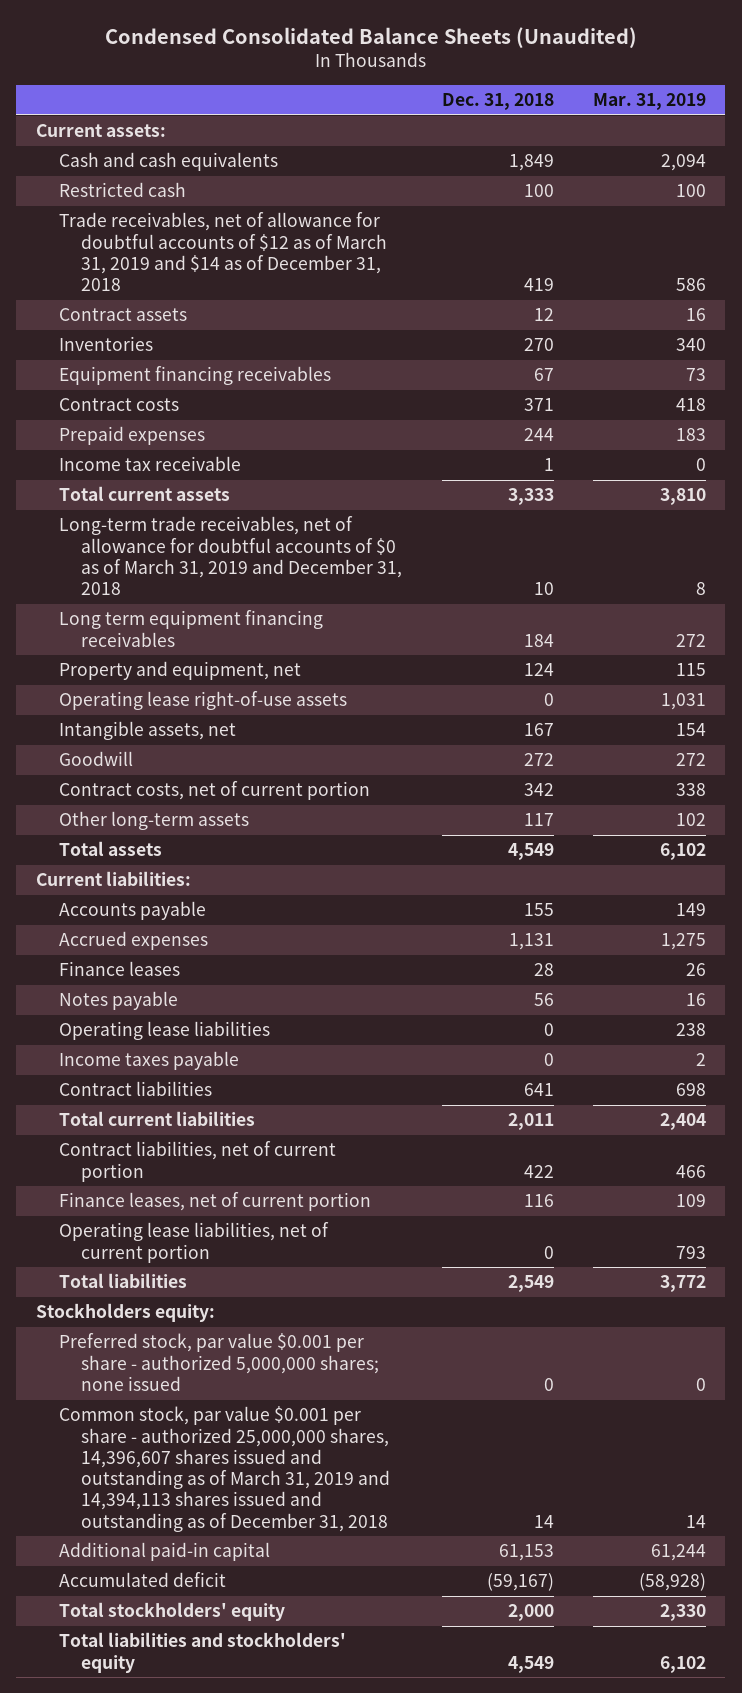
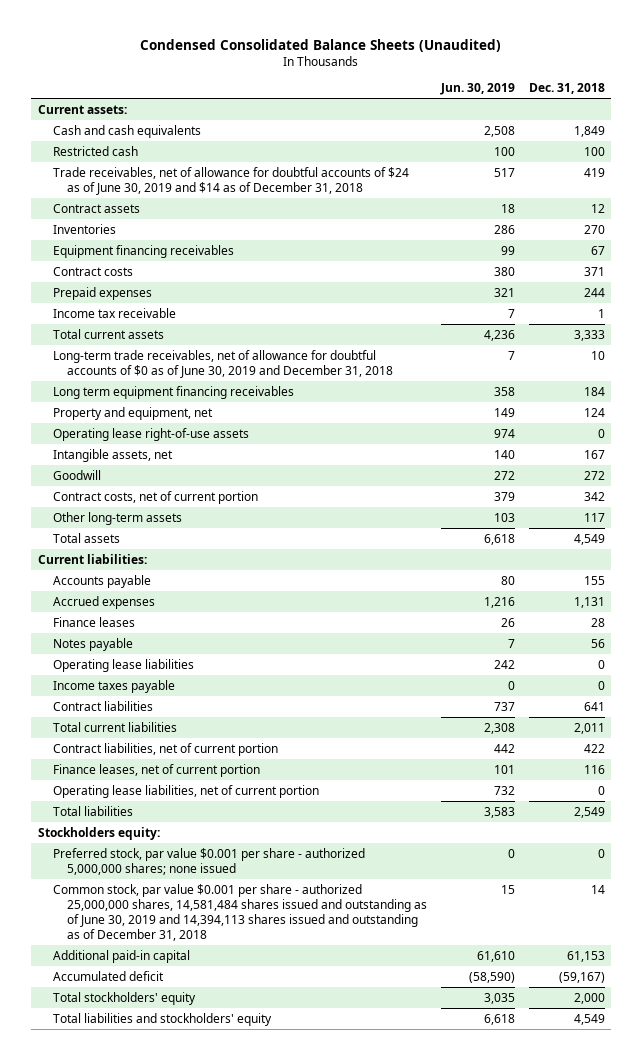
[592,92,706,110] Mar. 31, 2019 -> none
none -> [440,83,516,96] Jun. 30, 2019
[58,212,388,292] Trade receivables, net of allowance for doubtful accounts of $12 as of March 31, 2019 and $14 as of December 31, 2018 -> [52,166,409,195] Trade receivables, net of allowance for doubtful accounts of $24 as of June 30, 2019 and $14 as of December 31, 2018
[58,516,403,596] Long-term trade receivables, net of allowance for doubtful accounts of $0 as of March 31, 2019 and December 31, 2018 -> [52,349,394,378] Long-term trade receivables, net of allowance for doubtful accounts of $0 as of June 30, 2019 and December 31, 2018
[58,1406,391,1532] Common stock, par value $0.001 per share - authorized 25,000,000 shares, 14,396,607 shares issued and outstanding as of March 31, 2019 and 14,394,113 shares issued and outstanding as of December 31, 2018 -> [52,883,428,942] Common stock, par value $0.001 per share - authorized 25,000,000 shares, 14,581,484 shares issued and outstanding as of June 30, 2019 and 14,394,113 shares issued and outstanding as of December 31, 2018

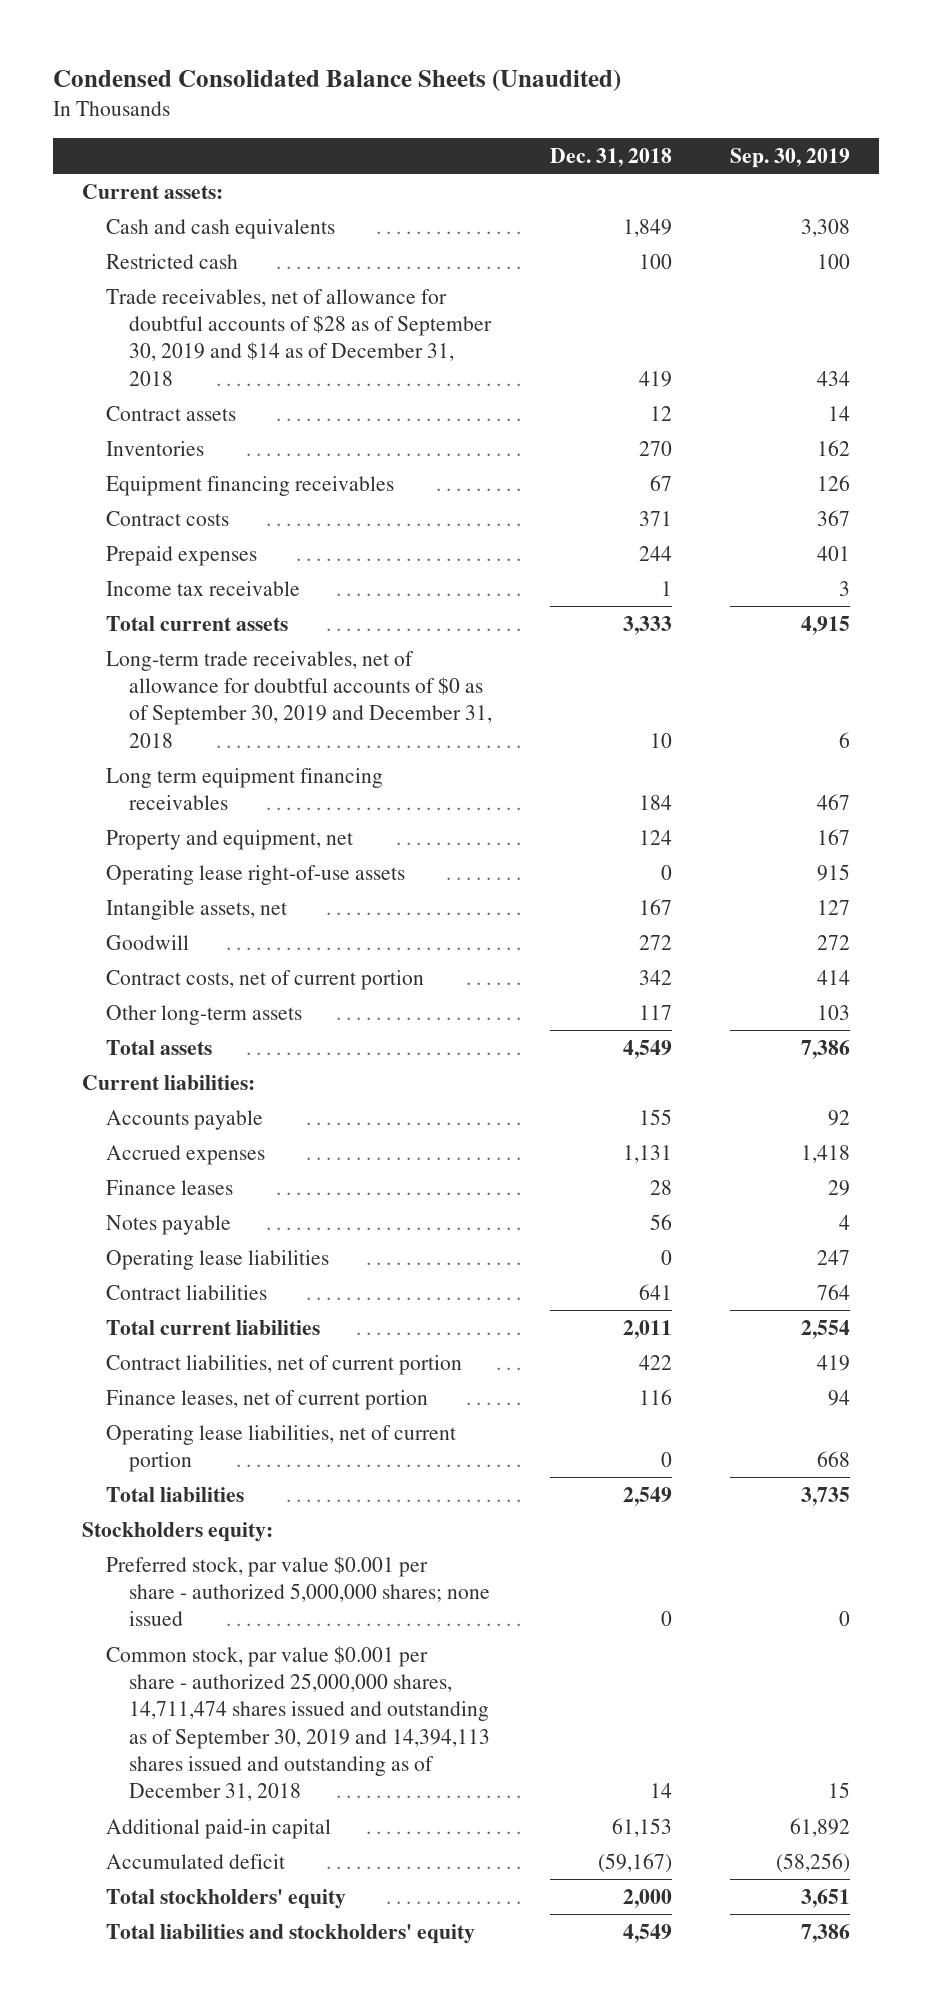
[440,83,516,96] Jun. 30, 2019 -> none
none -> [730,147,851,168] Sep. 30, 2019
[52,166,409,195] Trade receivables, net of allowance for doubtful accounts of $24 as of June 30, 2019 and $14 as of December 31, 2018 -> [105,288,492,386] Trade receivables, net of allowance for doubtful accounts of $28 as of September 30, 2019 and $14 as of December 31, 2018
[52,349,394,378] Long-term trade receivables, net of allowance for doubtful accounts of $0 as of June 30, 2019 and December 31, 2018 -> [105,650,492,748] Long-term trade receivables, net of allowance for doubtful accounts of $0 as of September 30, 2019 and December 31, 2018
[52,679,175,693] Income taxes payable -> none
[52,883,428,942] Common stock, par value $0.001 per share - authorized 25,000,000 shares, 14,581,484 shares issued and outstanding as of June 30, 2019 and 14,394,113 shares issued and outstanding as of December 31, 2018 -> [105,1645,490,1802] Common stock, par value $0.001 per share - authorized 25,000,000 shares, 14,711,474 shares issued and outstanding as of September 30, 2019 and 14,394,113 shares issued and outstanding as of December 31, 2018

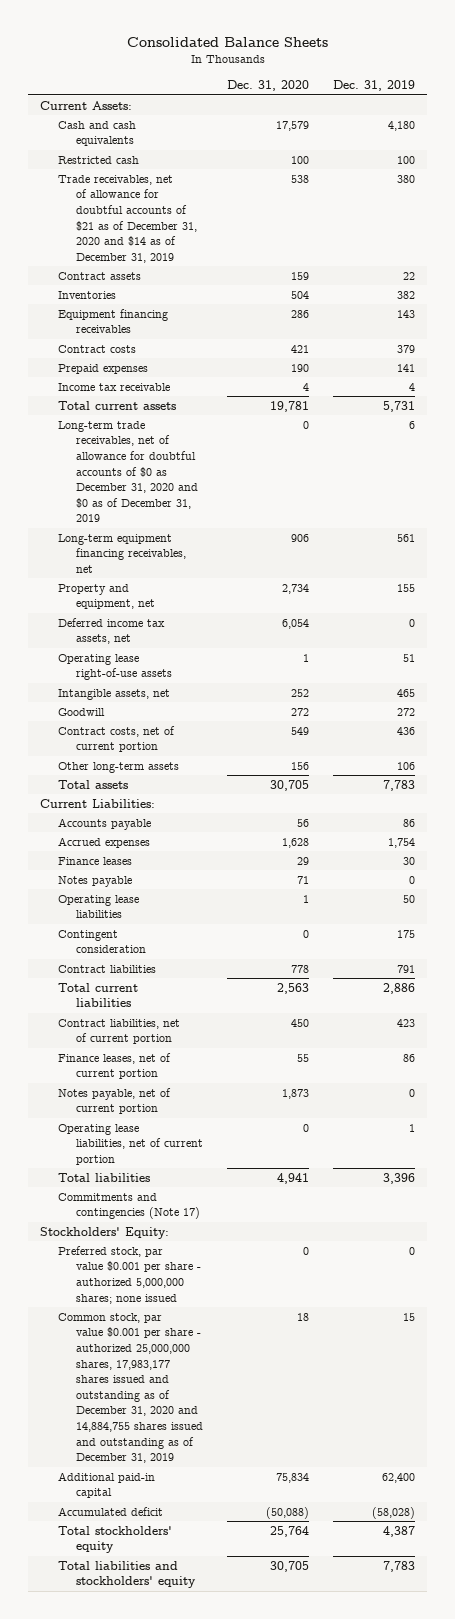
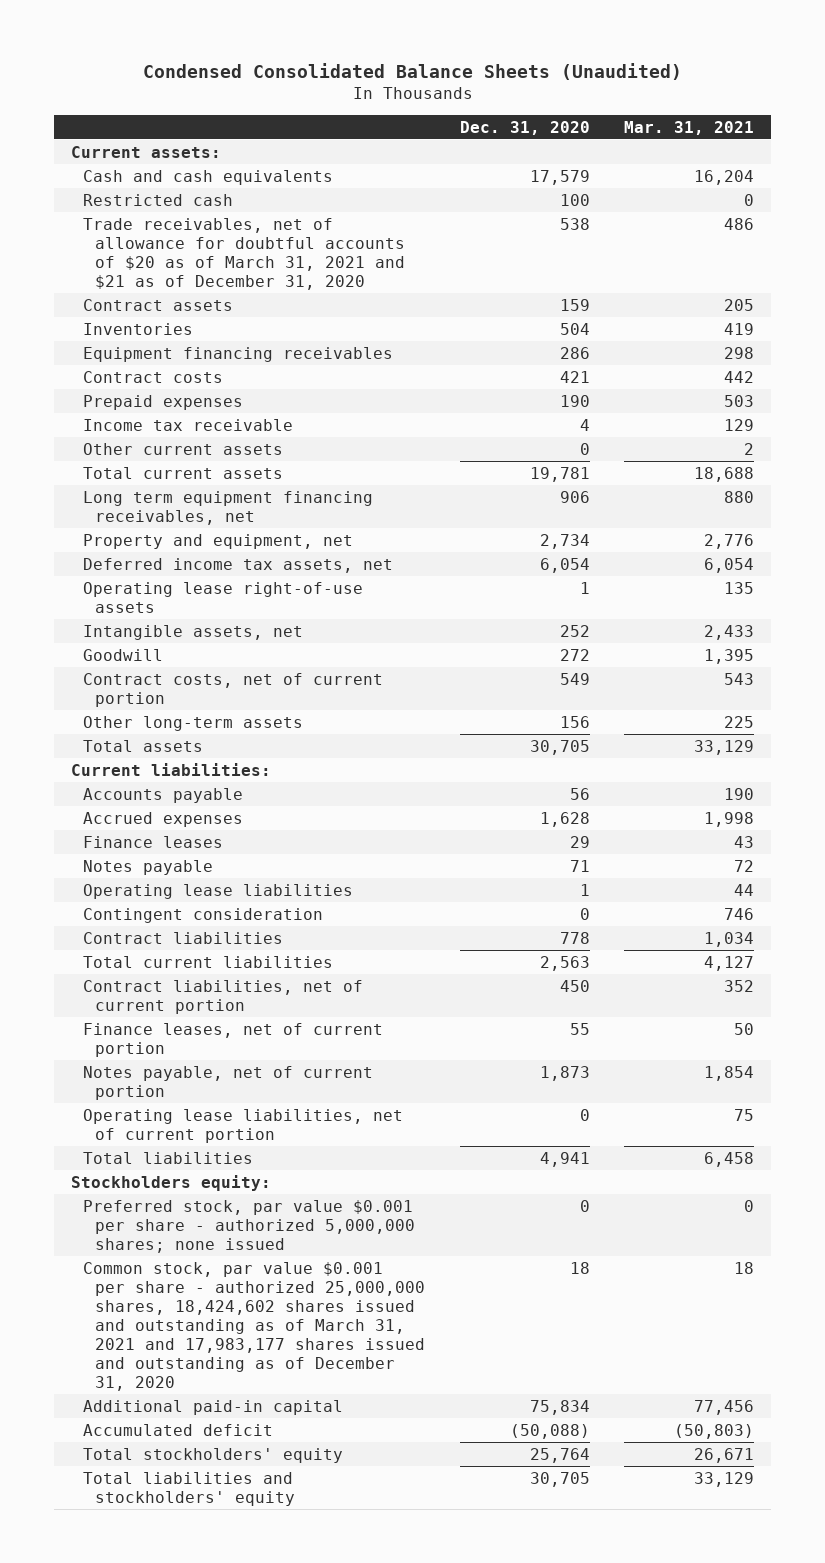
[126,37,328,48] Consolidated Balance Sheets -> [142,63,682,81] Condensed Consolidated Balance Sheets (Unaudited)
[332,80,415,92] Dec. 31, 2019 -> none
none -> [624,120,755,135] Mar. 31, 2021
[40,100,133,110] Current Assets: -> [71,145,222,158] Current assets:
[58,174,197,263] Trade receivables, net of allowance for doubtful accounts of $21 as of December 31, 2020 and $14 as of December 31, 2019 -> [83,217,406,290] Trade receivables, net of allowance for doubtful accounts of $20 as of March 31, 2021 and $21 as of December 31, 2020
none -> [83,442,284,455] Other current assets
[58,420,198,523] Long-term trade receivables, net of allowance for doubtful accounts of $0 as December 31, 2020 and $0 as of December 31, 2019 -> none
[58,533,186,573] Long-term equipment financing receivables, net -> [83,490,374,525] Long term equipment financing receivables, net
[40,798,156,808] Current Liabilities: -> [71,762,272,776] Current liabilities:
[58,1192,200,1220] Commitments and contingencies (Note 17) -> none
[40,1226,170,1239] Stockholders' Equity: -> [71,1174,272,1191] Stockholders equity:
[58,1312,203,1464] Common stock, par value $0.001 per share - authorized 25,000,000 shares, 17,983,177 shares issued and outstanding as of December 31, 2020 and 14,884,755 shares issued and outstanding as of December 31, 2019 -> [83,1261,426,1391] Common stock, par value $0.001 per share - authorized 25,000,000 shares, 18,424,602 shares issued and outstanding as of March 31, 2021 and 17,983,177 shares issued and outstanding as of December 31, 2020

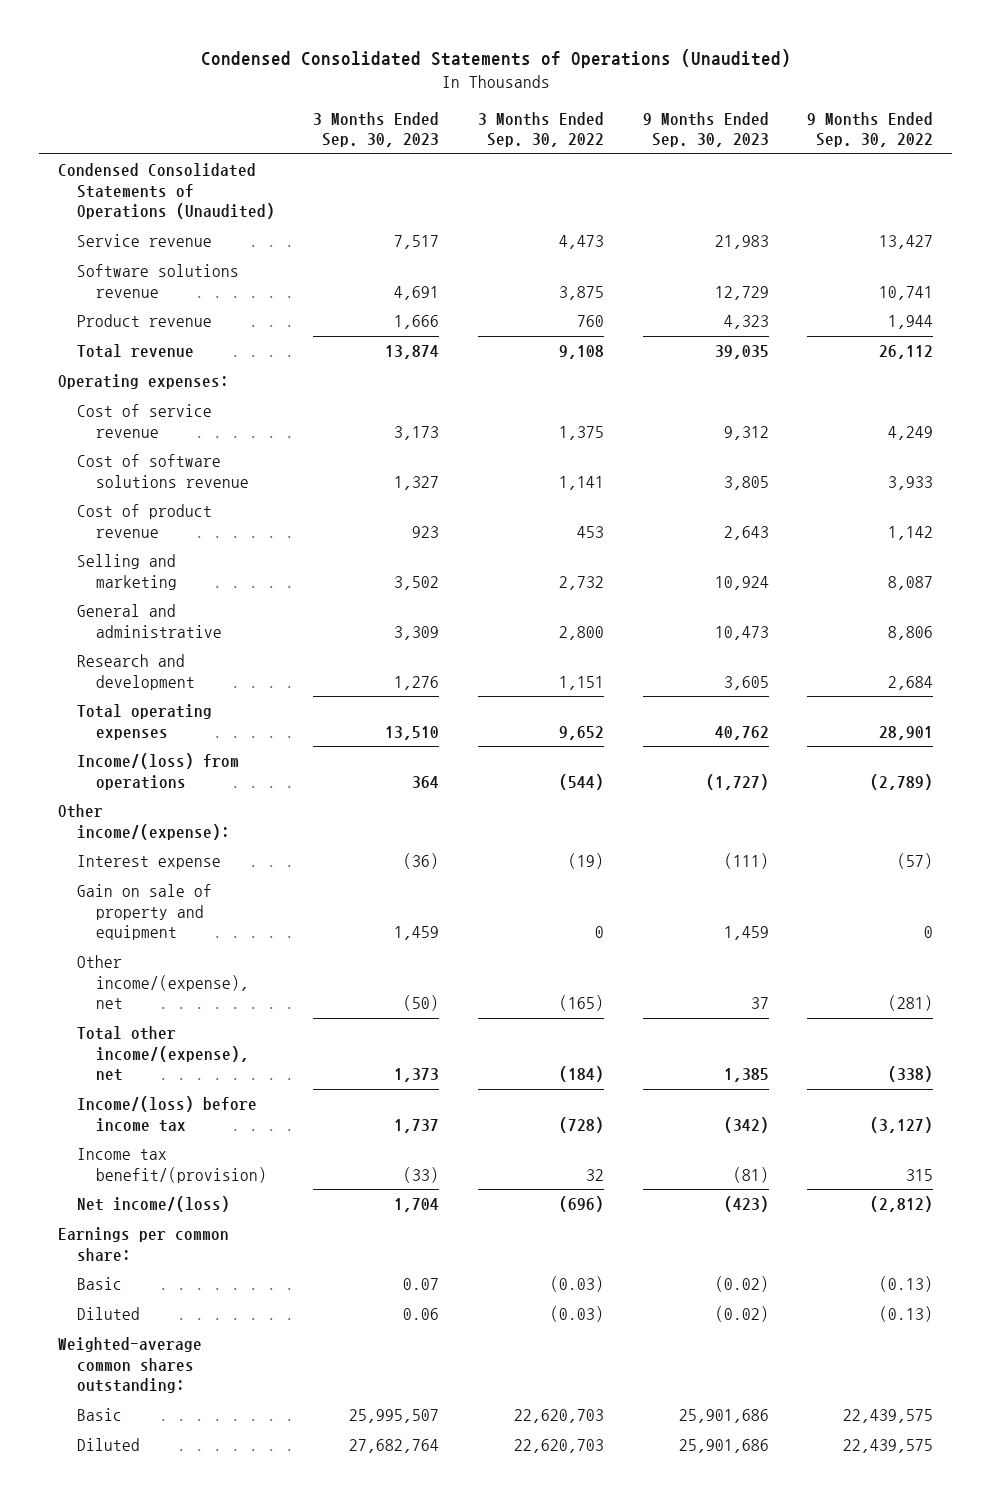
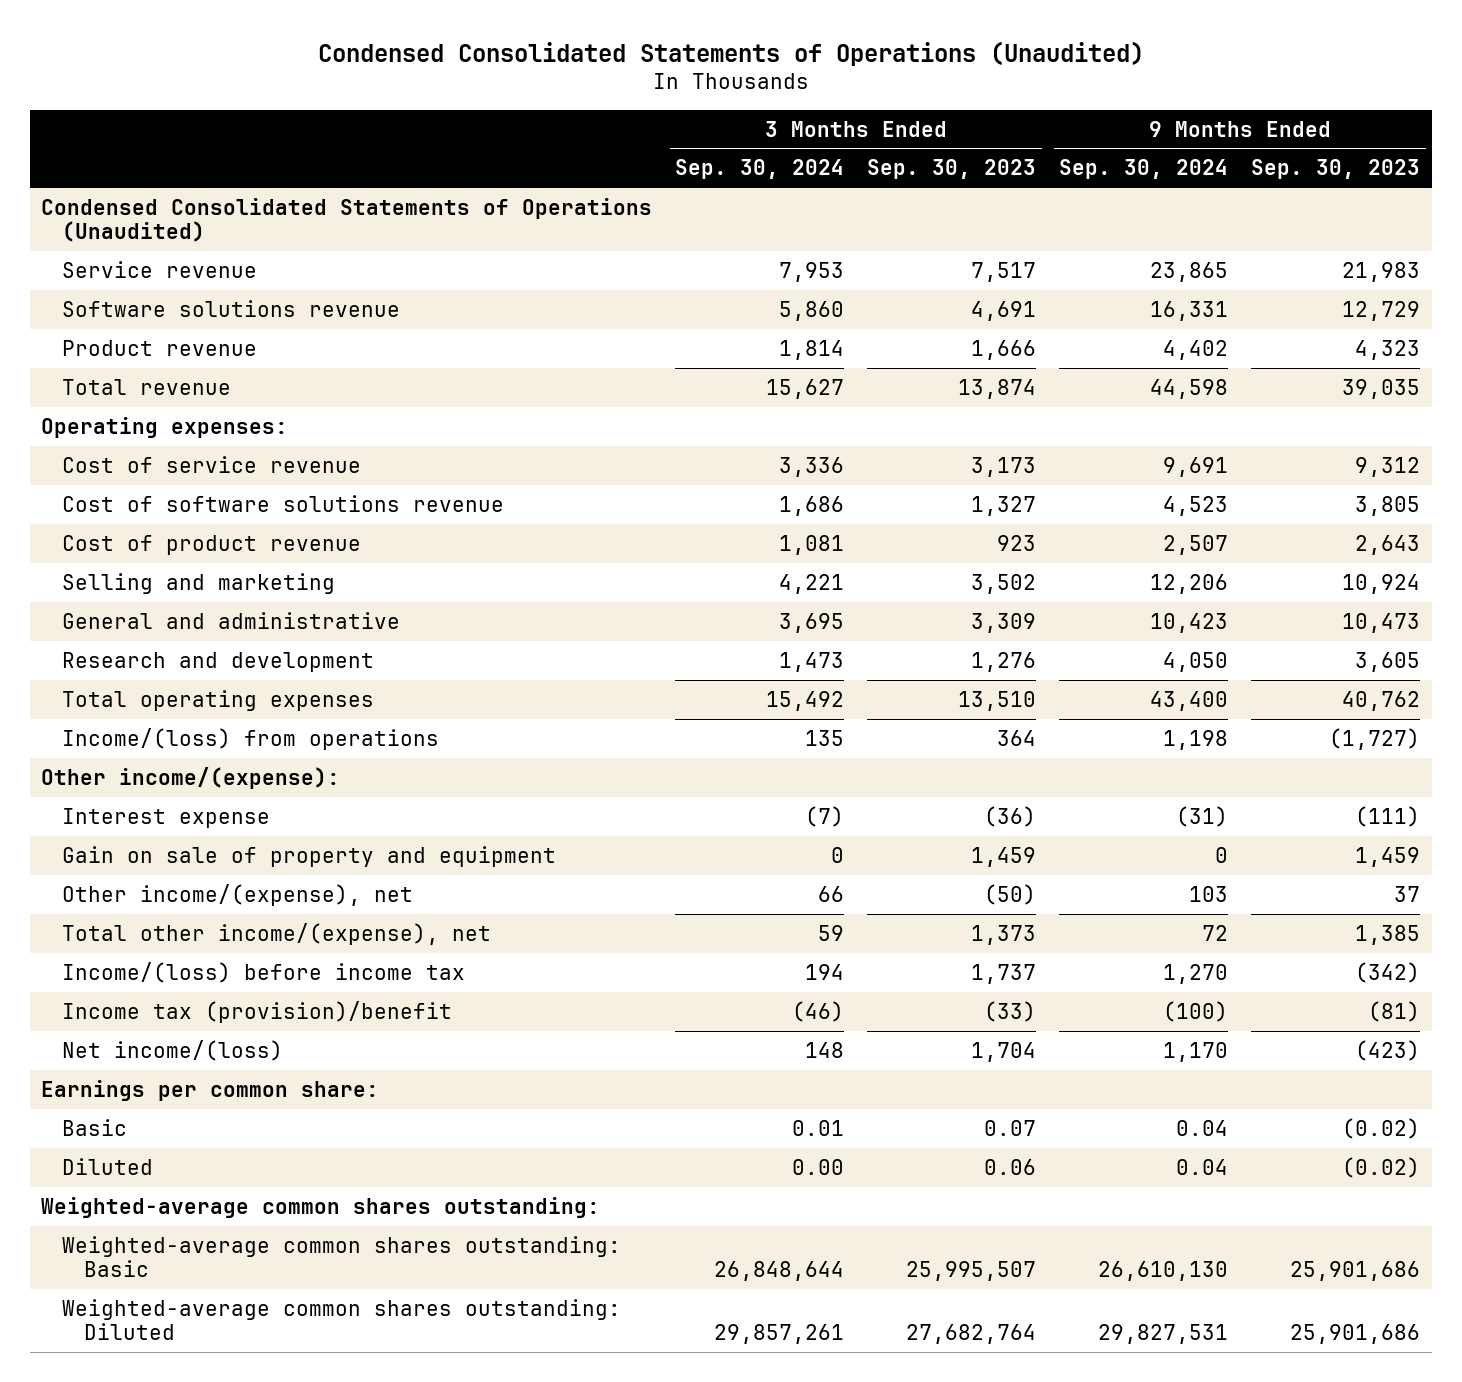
[477,111,604,148] 3 Months Ended Sep. 30, 2022 -> none
[807,111,934,148] 9 Months Ended Sep. 30, 2022 -> none
none -> [675,159,845,180] Sep. 30, 2024
none -> [1059,159,1229,180] Sep. 30, 2024
[76,1148,267,1183] Income tax benefit/(provision) -> [62,1000,453,1023] Income tax (provision)/benefit
[76,1408,122,1422] Basic -> [62,1235,622,1277] Weighted-average common shares outstanding: Basic
[76,1438,140,1452] Diluted -> [62,1298,622,1340] Weighted-average common shares outstanding: Diluted

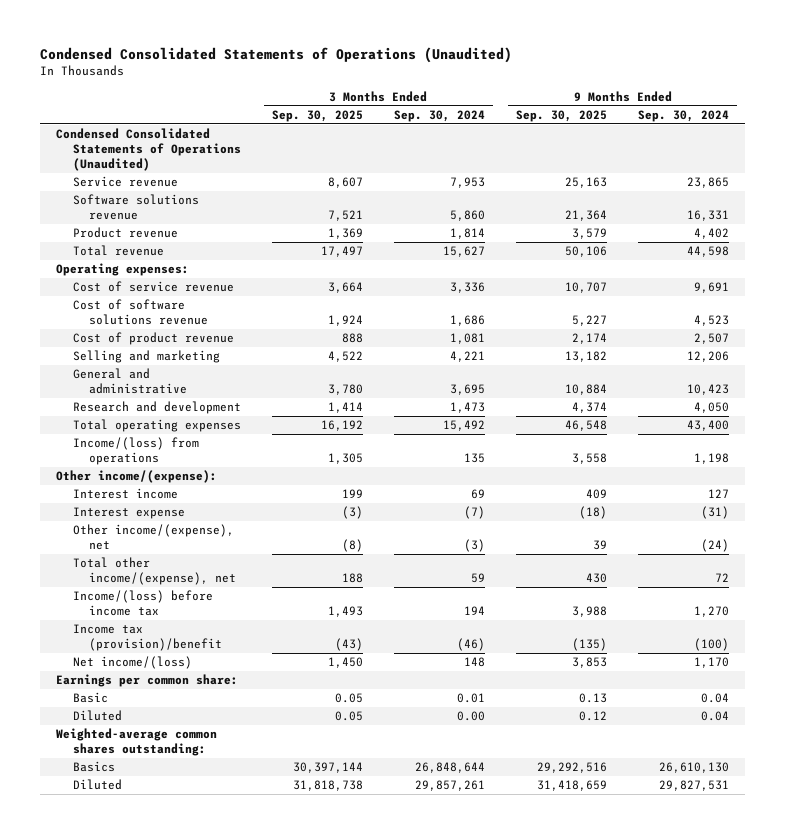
[867,159,1037,180] Sep. 30, 2023 -> none
[1251,159,1421,180] Sep. 30, 2023 -> none
none -> [271,110,363,123] Sep. 30, 2025
none -> [516,110,608,123] Sep. 30, 2025
none -> [72,488,178,500] Interest income
[62,845,557,867] Gain on sale of property and equipment -> none
[818,885,845,902] 66 -> [463,539,485,553] (3)
[1189,885,1229,902] 103 -> [701,539,730,553] (24)
[62,1235,622,1277] Weighted-average common shares outstanding: Basic -> [72,761,115,773] Basics
[62,1298,622,1340] Weighted-average common shares outstanding: Diluted -> [72,779,122,791] Diluted

